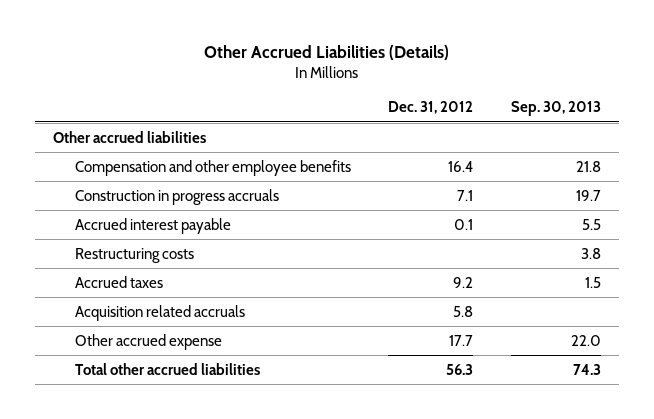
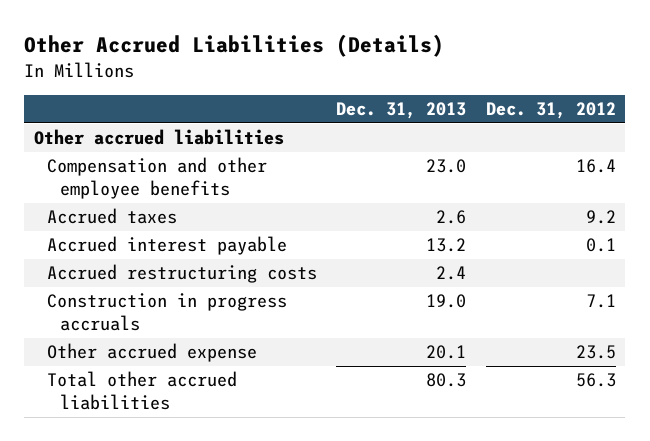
[510,101,601,117] Sep. 30, 2013 -> none
none -> [336,102,467,120] Dec. 31, 2013
[75,247,195,263] Restructuring costs -> none
[75,304,246,321] Acquisition related accruals -> none
[75,217,232,234] Accrued interest payable -> [46,236,287,256] Accrued interest payable
none -> [46,264,317,284] Accrued restructuring costs
[75,188,280,205] Construction in progress accruals -> [46,293,287,331] Construction in progress accruals
[449,334,474,346] 17.7 -> [575,345,616,360] 23.5

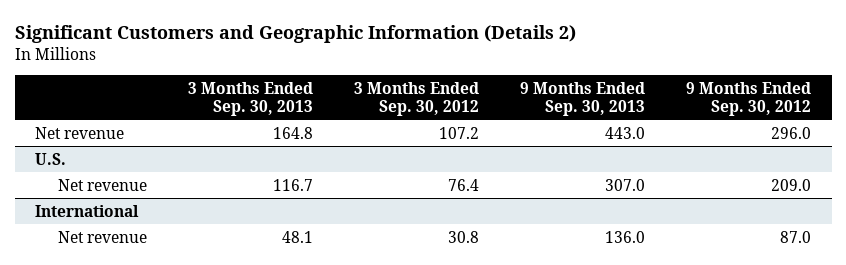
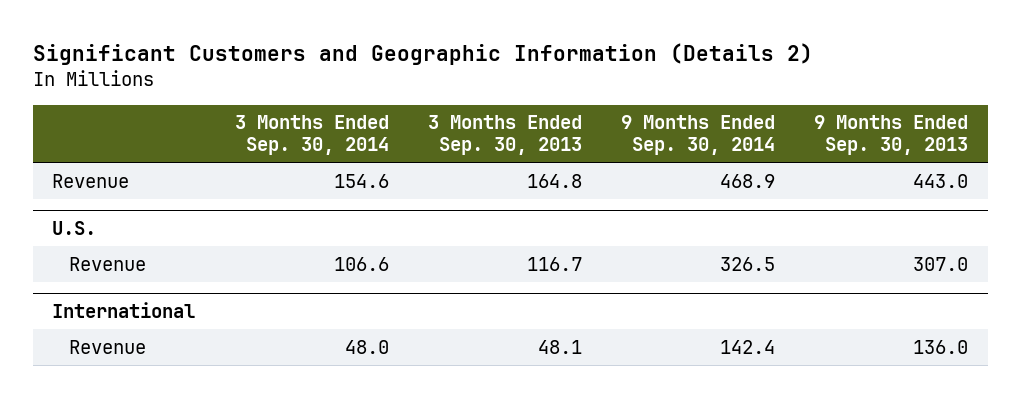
[353,81,479,116] 3 Months Ended Sep. 30, 2012 -> none
[686,81,812,116] 9 Months Ended Sep. 30, 2012 -> none
none -> [234,115,389,156] 3 Months Ended Sep. 30, 2014
none -> [621,115,776,156] 9 Months Ended Sep. 30, 2014
[35,126,125,139] Net revenue -> [52,173,130,188] Revenue
[57,178,147,191] Net revenue -> [69,256,147,271] Revenue
[57,230,147,243] Net revenue -> [69,339,147,354] Revenue

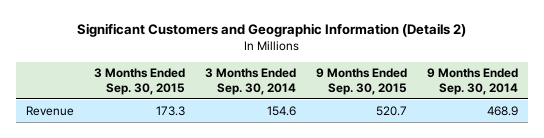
[427,115,582,156] 3 Months Ended Sep. 30, 2013 -> none
[814,115,969,156] 9 Months Ended Sep. 30, 2013 -> none
none -> [93,68,185,96] 3 Months Ended Sep. 30, 2015
none -> [315,68,407,96] 9 Months Ended Sep. 30, 2015
[52,220,97,235] U.S. -> none
[69,256,147,271] Revenue -> none
[52,301,196,318] International -> none
[69,339,147,354] Revenue -> none

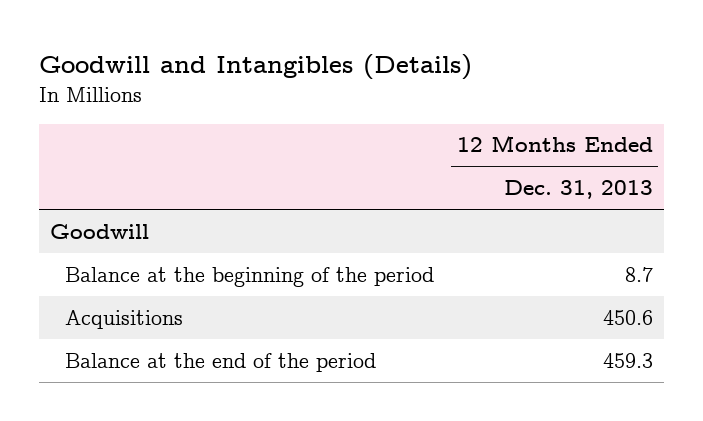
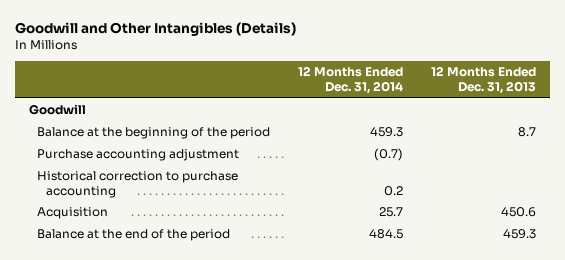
[38,53,472,80] Goodwill and Intangibles (Details) -> [14,22,296,37] Goodwill and Other Intangibles (Details)
none -> [298,66,404,95] 12 Months Ended Dec. 31, 2014
none -> [37,149,240,162] Purchase accounting adjustment
none -> [37,171,239,198] Historical correction to purchase accounting
[65,309,184,329] Acquisitions -> [37,207,109,220] Acquisition

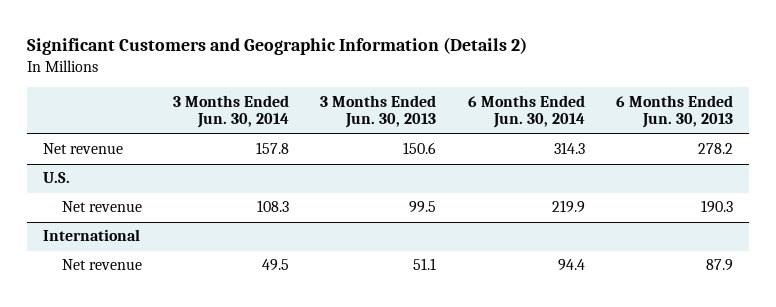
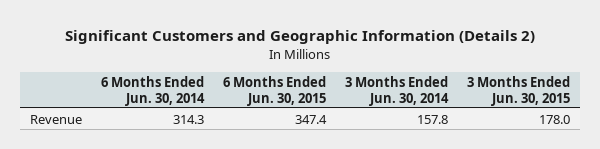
[320,94,437,129] 3 Months Ended Jun. 30, 2013 -> none
[615,94,733,129] 6 Months Ended Jun. 30, 2013 -> none
none -> [223,75,327,106] 6 Months Ended Jun. 30, 2015
none -> [467,75,571,106] 3 Months Ended Jun. 30, 2015
[43,172,71,184] U.S. -> none
[61,201,142,213] Net revenue -> none
[43,229,141,242] International -> none
[61,259,142,271] Net revenue -> none
[43,143,124,155] Net revenue -> [29,114,82,124] Revenue

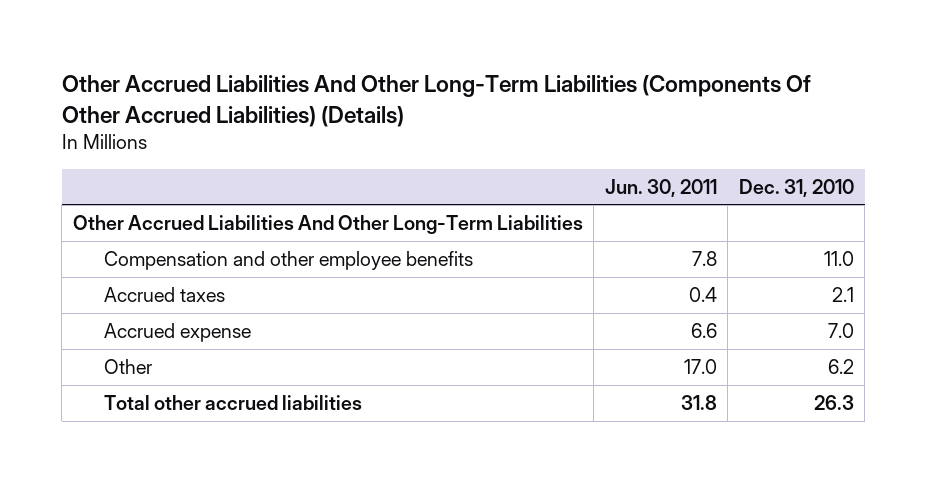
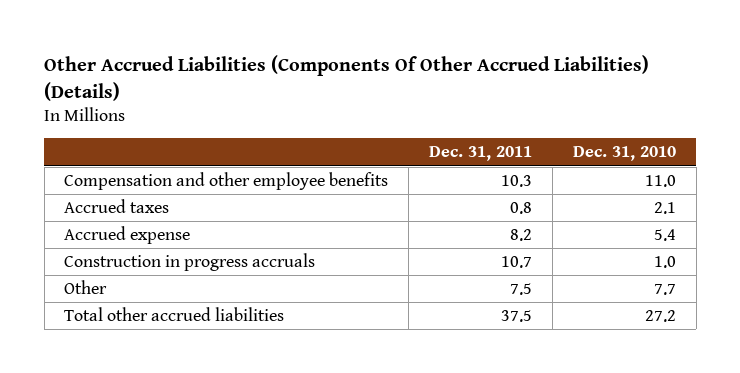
[61,75,811,127] Other Accrued Liabilities And Other Long-Term Liabilities (Components Of Other Accrued Liabilities) (Details) -> [44,54,650,101] Other Accrued Liabilities (Components Of Other Accrued Liabilities) (Details)
[604,178,717,197] Jun. 30, 2011 -> none
none -> [429,146,533,162] Dec. 31, 2011
[72,215,583,235] Other Accrued Liabilities And Other Long-Term Liabilities -> none
[827,323,854,339] 7.0 -> [653,229,676,242] 5.4
none -> [64,253,316,272] Construction in progress accruals
[827,359,854,375] 6.2 -> [653,284,676,296] 7.7
[813,395,854,411] 26.3 -> [644,310,676,323] 27.2

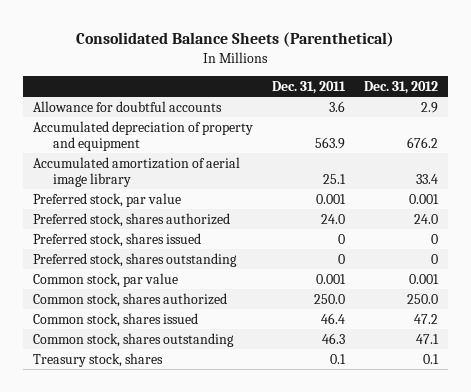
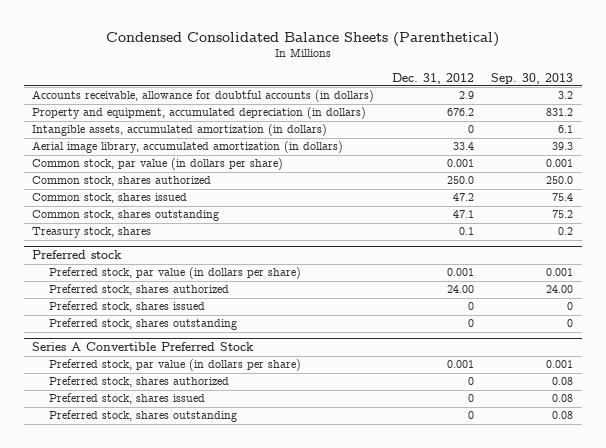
[76,32,395,48] Consolidated Balance Sheets (Parenthetical) -> [105,31,499,47] Condensed Consolidated Balance Sheets (Parenthetical)
[271,80,346,94] Dec. 31, 2011 -> none
none -> [491,72,574,84] Sep. 30, 2013
[32,192,181,207] Preferred stock, par value -> none
[32,212,230,227] Preferred stock, shares authorized -> none
[32,232,201,247] Preferred stock, shares issued -> none
[32,252,237,267] Preferred stock, shares outstanding -> none
[32,100,222,112] Allowance for doubtful accounts -> [32,90,375,103] Accounts receivable, allowance for doubtful accounts (in dollars)
[32,120,253,151] Accumulated depreciation of property and equipment -> [32,107,367,120] Property and equipment, accumulated depreciation (in dollars)
none -> [32,124,328,137] Intangible assets, accumulated amortization (in dollars)
[32,156,240,187] Accumulated amortization of aerial image library -> [32,141,344,154] Aerial image library, accumulated amortization (in dollars)
[32,272,178,287] Common stock, par value -> [32,158,284,171] Common stock, par value (in dollars per share)
none -> [32,250,123,260] Preferred stock
none -> [48,267,301,280] Preferred stock, par value (in dollars per share)
none -> [48,284,229,296] Preferred stock, shares authorized
none -> [48,301,205,313] Preferred stock, shares issued
none -> [48,318,237,331] Preferred stock, shares outstanding
none -> [32,342,255,352] Series A Convertible Preferred Stock
none -> [48,359,301,372] Preferred stock, par value (in dollars per share)
none -> [48,376,229,388] Preferred stock, shares authorized
none -> [48,393,205,405] Preferred stock, shares issued
none -> [48,410,237,423] Preferred stock, shares outstanding

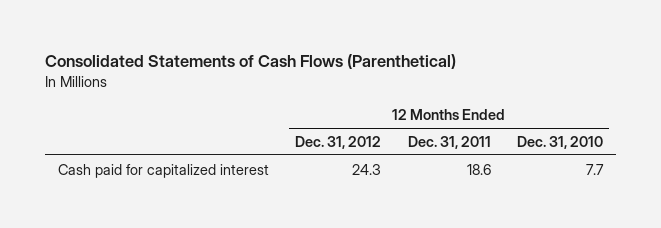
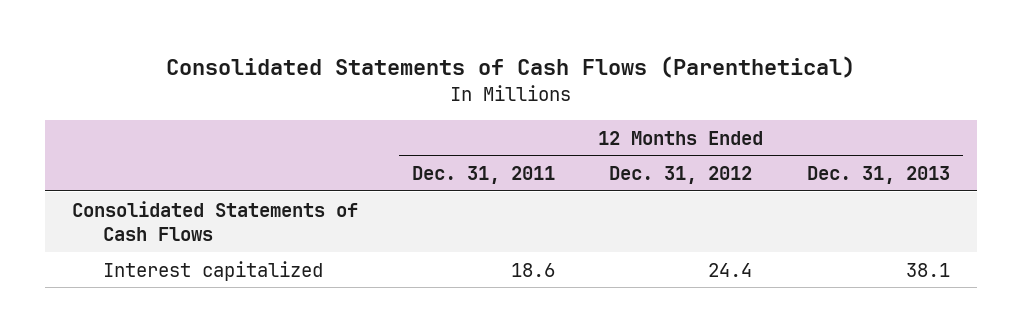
[516,135,603,149] Dec. 31, 2010 -> none
none -> [806,165,950,184] Dec. 31, 2013
none -> [71,200,358,242] Consolidated Statements of Cash Flows
[58,163,270,178] Cash paid for capitalized interest -> [102,260,323,281] Interest capitalized
[352,163,382,175] 24.3 -> [708,262,753,277] 24.4

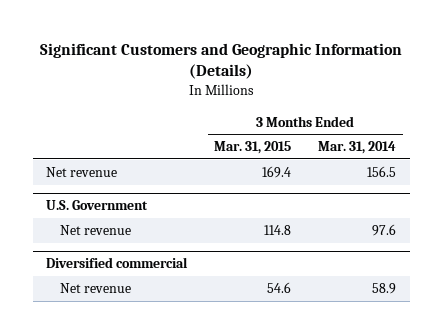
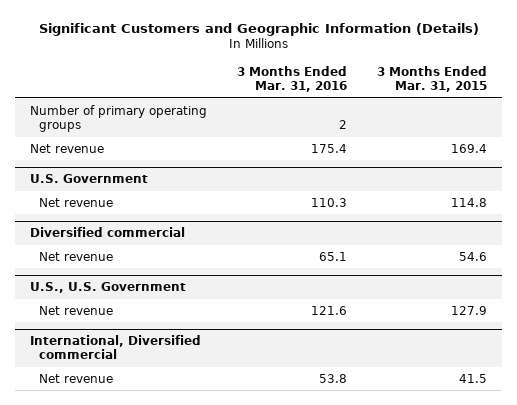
[318,141,397,155] Mar. 31, 2014 -> none
none -> [237,65,348,93] 3 Months Ended Mar. 31, 2016
none -> [30,104,208,133] Number of primary operating groups
none -> [30,282,187,294] U.S., U.S. Government
none -> [39,305,114,315] Net revenue
none -> [30,335,202,360] International, Diversified commercial
none -> [39,373,114,383] Net revenue

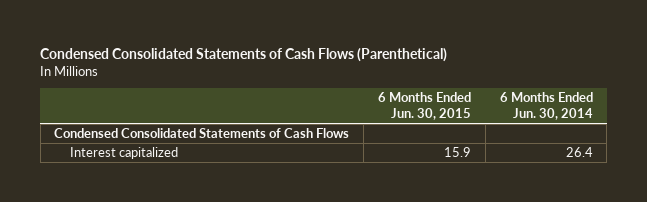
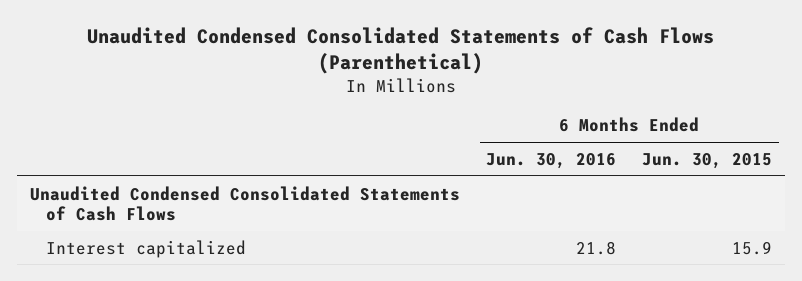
[40,48,448,63] Condensed Consolidated Statements of Cash Flows (Parenthetical) -> [87,27,715,75] Unaudited Condensed Consolidated Statements of Cash Flows (Parenthetical)
[499,92,593,121] 6 Months Ended Jun. 30, 2014 -> none
none -> [486,152,617,169] Jun. 30, 2016
[54,128,350,139] Condensed Consolidated Statements of Cash Flows -> [30,185,461,222] Unaudited Condensed Consolidated Statements of Cash Flows

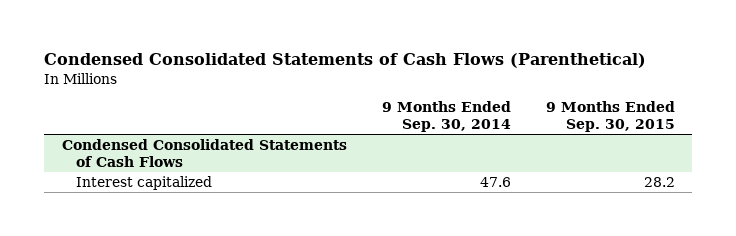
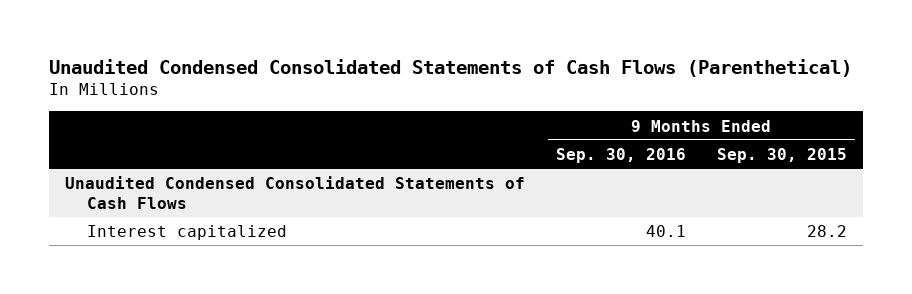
[44,53,647,69] Condensed Consolidated Statements of Cash Flows (Parenthetical) -> [48,58,852,77] Unaudited Condensed Consolidated Statements of Cash Flows (Parenthetical)
[381,101,511,133] 9 Months Ended Sep. 30, 2014 -> none
none -> [555,147,686,163] Sep. 30, 2016
[61,139,347,167] Condensed Consolidated Statements of Cash Flows -> [64,176,525,210] Unaudited Condensed Consolidated Statements of Cash Flows

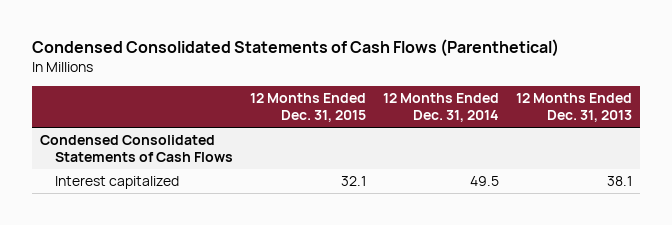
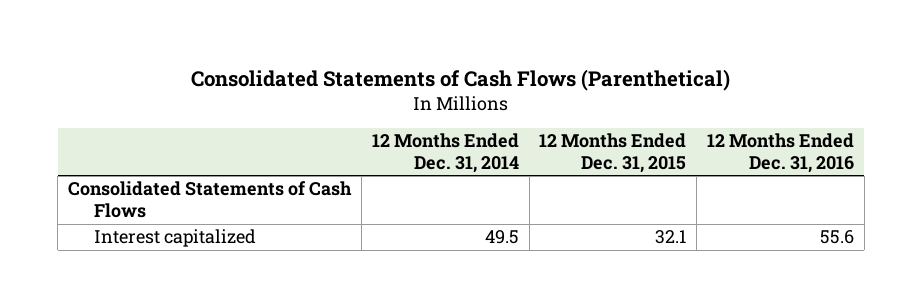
[31,39,559,58] Condensed Consolidated Statements of Cash Flows (Parenthetical) -> [191,68,731,91] Consolidated Statements of Cash Flows (Parenthetical)
[515,93,632,123] 12 Months Ended Dec. 31, 2013 -> none
none -> [707,133,855,173] 12 Months Ended Dec. 31, 2016
[40,134,234,163] Condensed Consolidated Statements of Cash Flows -> [68,181,353,219] Consolidated Statements of Cash Flows

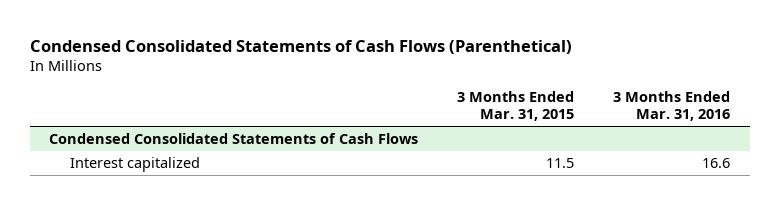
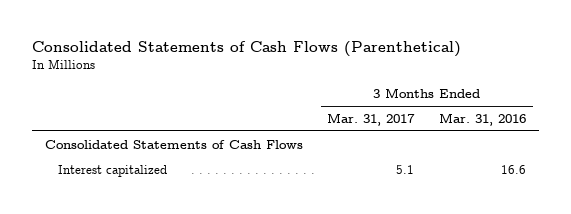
[29,39,572,54] Condensed Consolidated Statements of Cash Flows (Parenthetical) -> [32,40,462,57] Consolidated Statements of Cash Flows (Parenthetical)
[457,91,575,122] 3 Months Ended Mar. 31, 2015 -> none
none -> [327,113,416,127] Mar. 31, 2017
[49,133,419,145] Condensed Consolidated Statements of Cash Flows -> [44,139,303,149] Consolidated Statements of Cash Flows

